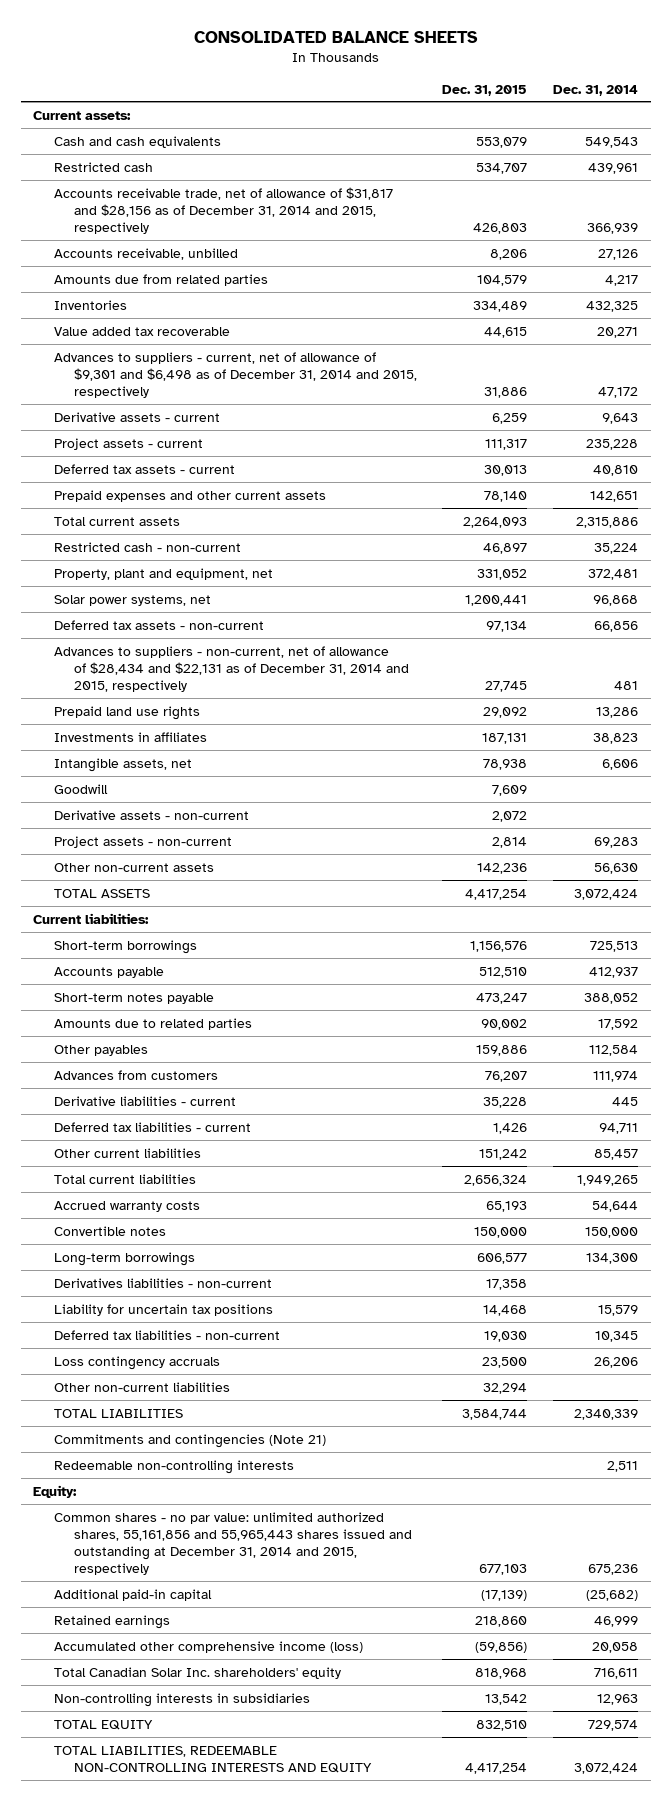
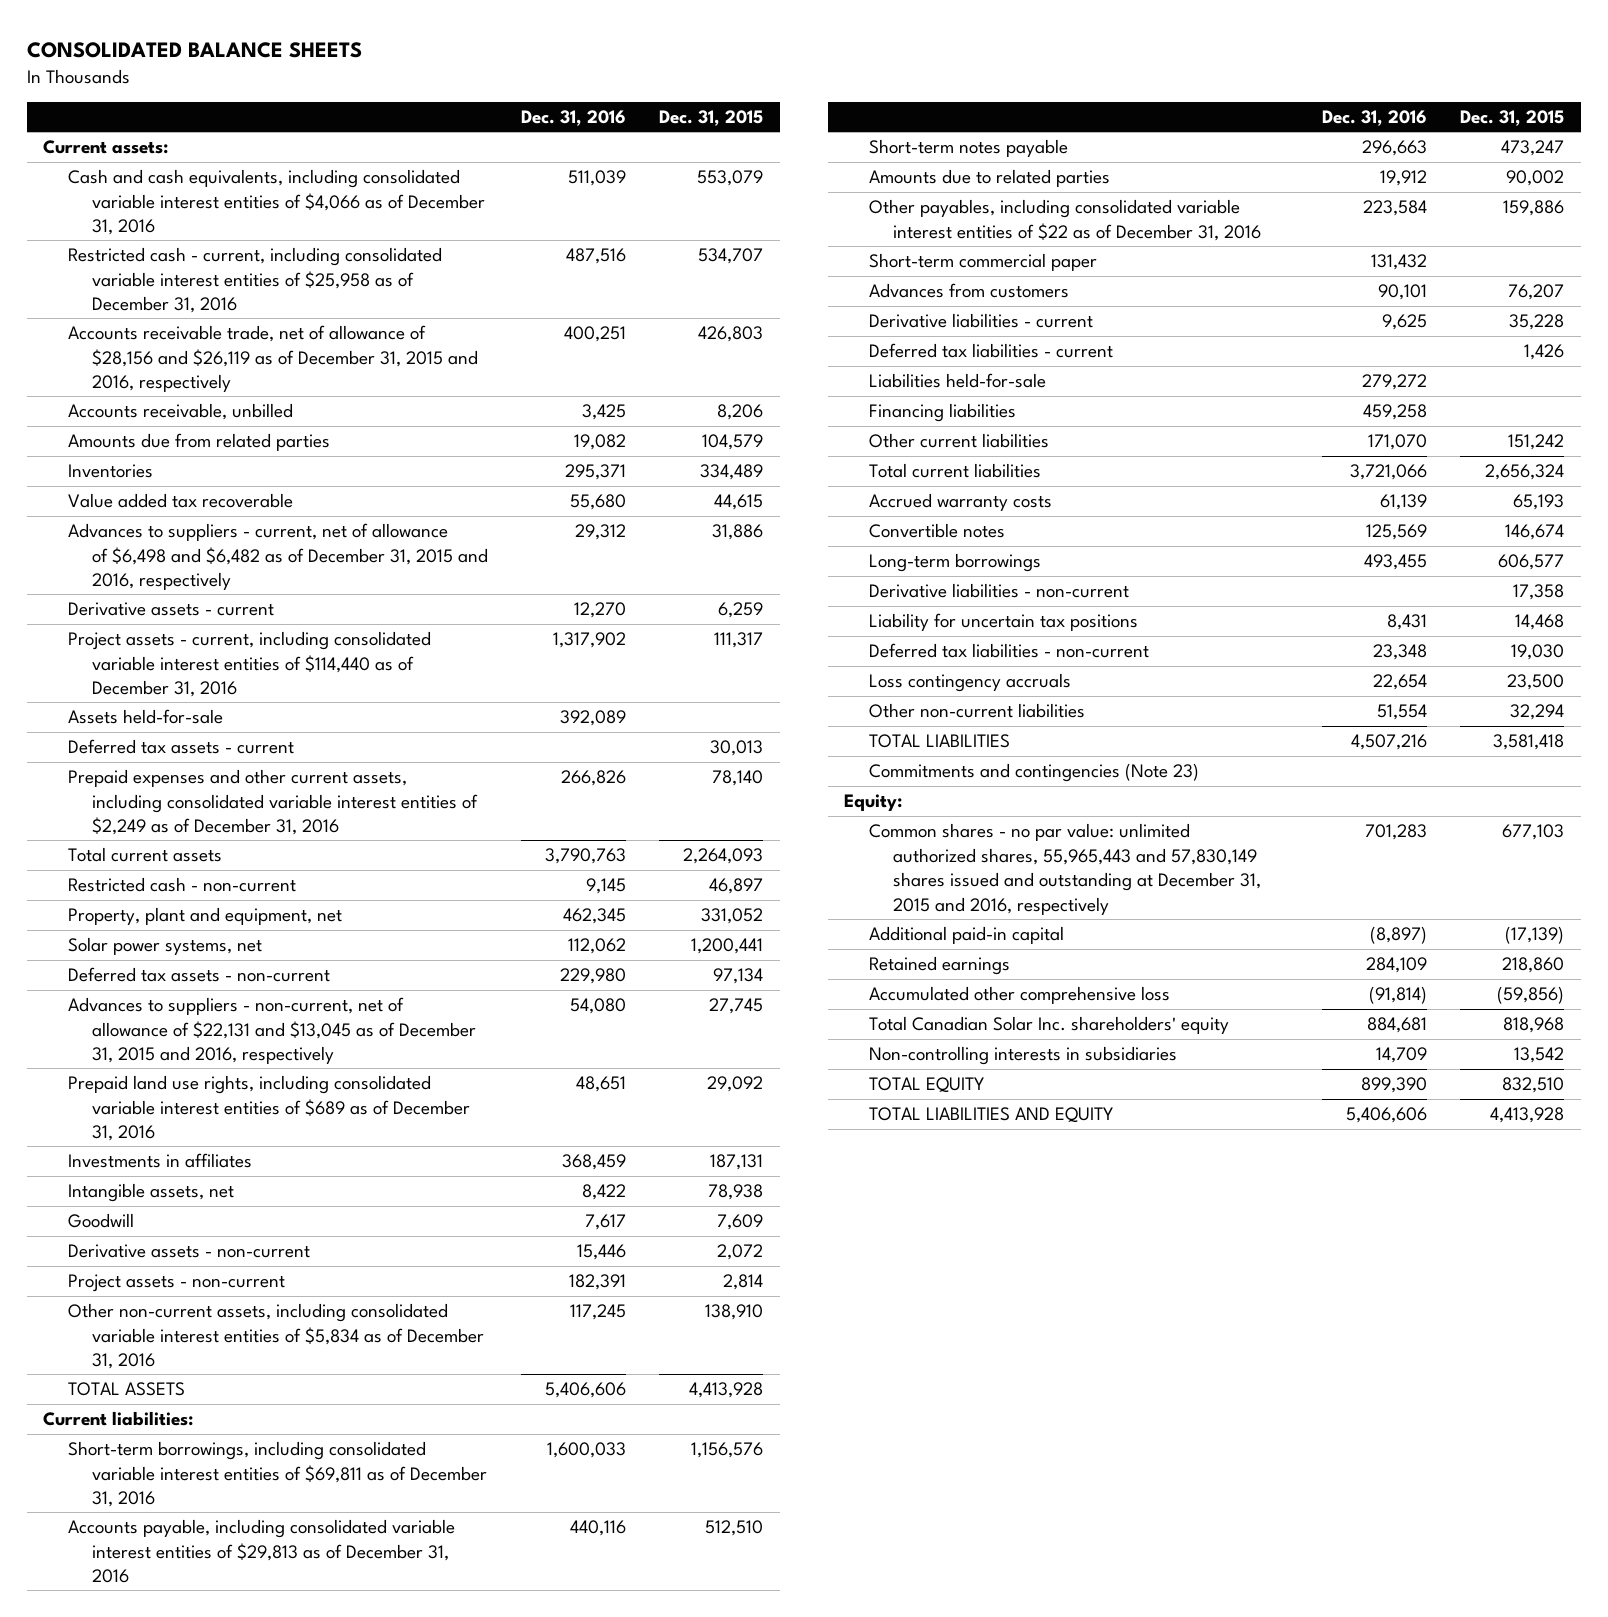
[552,84,638,96] Dec. 31, 2014 -> none
none -> [521,109,627,126] Dec. 31, 2016
[53,135,221,148] Cash and cash equivalents -> [67,169,485,236] Cash and cash equivalents, including consolidated variable interest entities of $4,066 as of December 31, 2016
[53,161,153,172] Restricted cash -> [67,247,442,314] Restricted cash - current, including consolidated variable interest entities of $25,958 as of December 31, 2016
[53,186,393,234] Accounts receivable trade, net of allowance of $31,817 and $28,156 as of December 31, 2014 and 2015, respectively -> [67,325,478,393] Accounts receivable trade, net of allowance of $28,156 and $26,119 as of December 31, 2015 and 2016, respectively
[53,351,418,398] Advances to suppliers - current, net of allowance of $9,301 and $6,498 as of December 31, 2014 and 2015, respectively -> [67,523,488,591] Advances to suppliers - current, net of allowance of $6,498 and $6,482 as of December 31, 2015 and 2016, respectively
[53,437,203,450] Project assets - current -> [67,631,431,698] Project assets - current, including consolidated variable interest entities of $114,440 as of December 31, 2016
none -> [67,709,223,725] Assets held-for-sale
[53,489,326,502] Prepaid expenses and other current assets -> [67,769,478,836] Prepaid expenses and other current assets, including consolidated variable interest entities of $2,249 as of December 31, 2016
[53,645,410,692] Advances to suppliers - non-current, net of allowance of $28,434 and $22,131 as of December 31, 2014 and 2015, respectively -> [67,997,476,1065] Advances to suppliers - non-current, net of allowance of $22,131 and $13,045 as of December 31, 2015 and 2016, respectively
[53,705,200,720] Prepaid land use rights -> [67,1075,470,1142] Prepaid land use rights, including consolidated variable interest entities of $689 as of December 31, 2016
[53,862,214,872] Other non-current assets -> [67,1303,484,1370] Other non-current assets, including consolidated variable interest entities of $5,834 as of December 31, 2016
[477,862,528,874] 142,236 -> [705,1304,764,1321] 138,910
[465,888,528,900] 4,417,254 -> [689,1382,764,1399] 4,413,928
[53,939,197,954] Short-term borrowings -> [67,1441,487,1508] Short-term borrowings, including consolidated variable interest entities of $69,811 as of December 31, 2016
[53,966,164,978] Accounts payable -> [67,1519,455,1584] Accounts payable, including consolidated variable interest entities of $29,813 as of December 31, 2016
[53,1044,148,1056] Other payables -> [868,199,1261,241] Other payables, including consolidated variable interest entities of $22 as of December 31, 2016
none -> [868,253,1097,272] Short-term commercial paper
none -> [868,373,1046,389] Liabilities held-for-sale
none -> [868,403,1016,423] Financing liabilities
[474,1226,528,1238] 150,000 -> [1505,524,1565,541] 146,674
[53,1277,272,1288] Derivatives liabilities - non-current -> [868,583,1129,599] Derivative liabilities - non-current
[53,1459,294,1474] Redeemable non-controlling interests -> none
[462,1408,528,1420] 3,584,744 -> [1493,734,1565,751] 3,581,418
[53,1433,326,1448] Commitments and contingencies (Note 21) -> [868,763,1199,783] Commitments and contingencies (Note 23)
[53,1511,413,1575] Common shares - no par value: unlimited authorized shares, 55,161,856 and 55,965,443 shares issued and outstanding at December 31, 2014 and 2015, respectively -> [868,823,1261,915] Common shares - no par value: unlimited authorized shares, 55,965,443 and 57,830,149 shares issued and outstanding at December 31, 2015 and 2016, respectively
[53,1640,363,1653] Accumulated other comprehensive income (loss) -> [868,986,1170,1005] Accumulated other comprehensive loss
[53,1745,373,1773] TOTAL LIABILITIES, REDEEMABLE NON-CONTROLLING INTERESTS AND EQUITY -> [868,1107,1113,1124] TOTAL LIABILITIES AND EQUITY
[465,1762,528,1774] 4,417,254 -> [1490,1107,1565,1124] 4,413,928

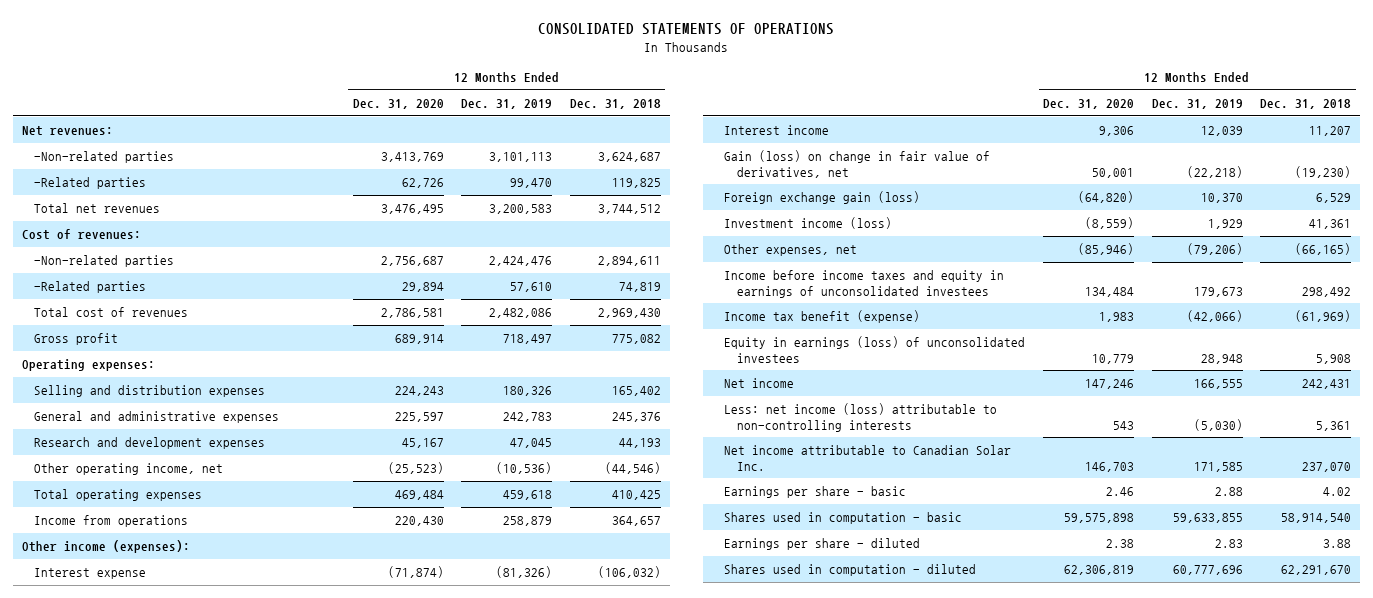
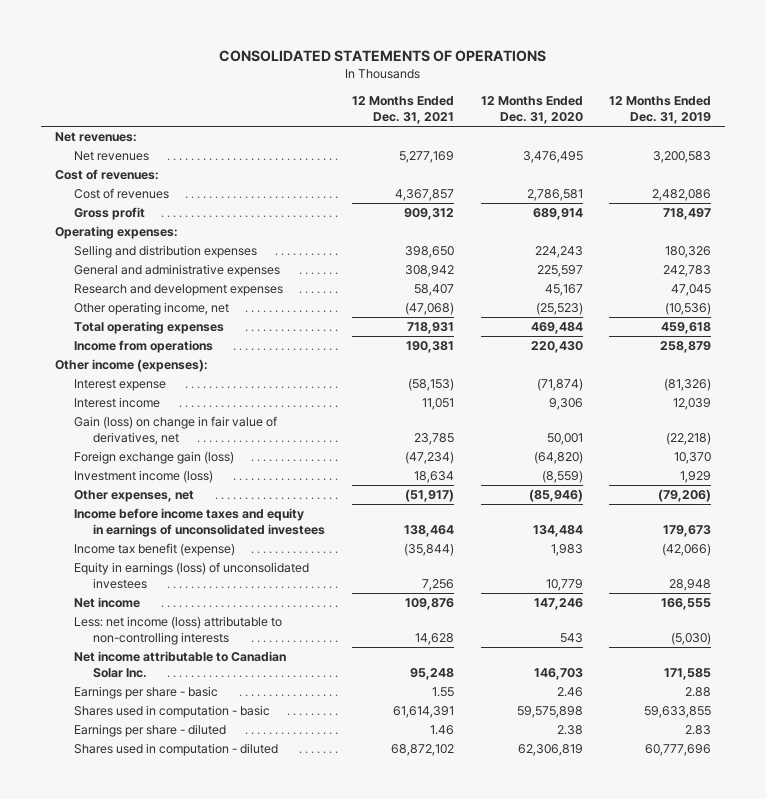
[570,98,662,109] Dec. 31, 2018 -> none
none -> [351,96,454,124] 12 Months Ended Dec. 31, 2021
[33,151,174,164] -Non-related parties -> none
[33,177,146,190] -Related parties -> none
[33,203,160,214] Total net revenues -> [73,151,149,162] Net revenues
[33,255,174,268] -Non-related parties -> none
[33,281,146,294] -Related parties -> none
[33,307,188,318] Total cost of revenues -> [73,188,169,200] Cost of revenues

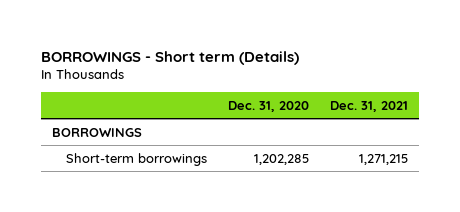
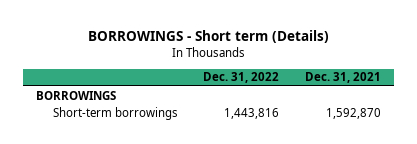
[228,100,310,112] Dec. 31, 2020 -> none
none -> [203,72,280,84] Dec. 31, 2022
[359,153,409,165] 1,271,215 -> [326,107,382,119] 1,592,870

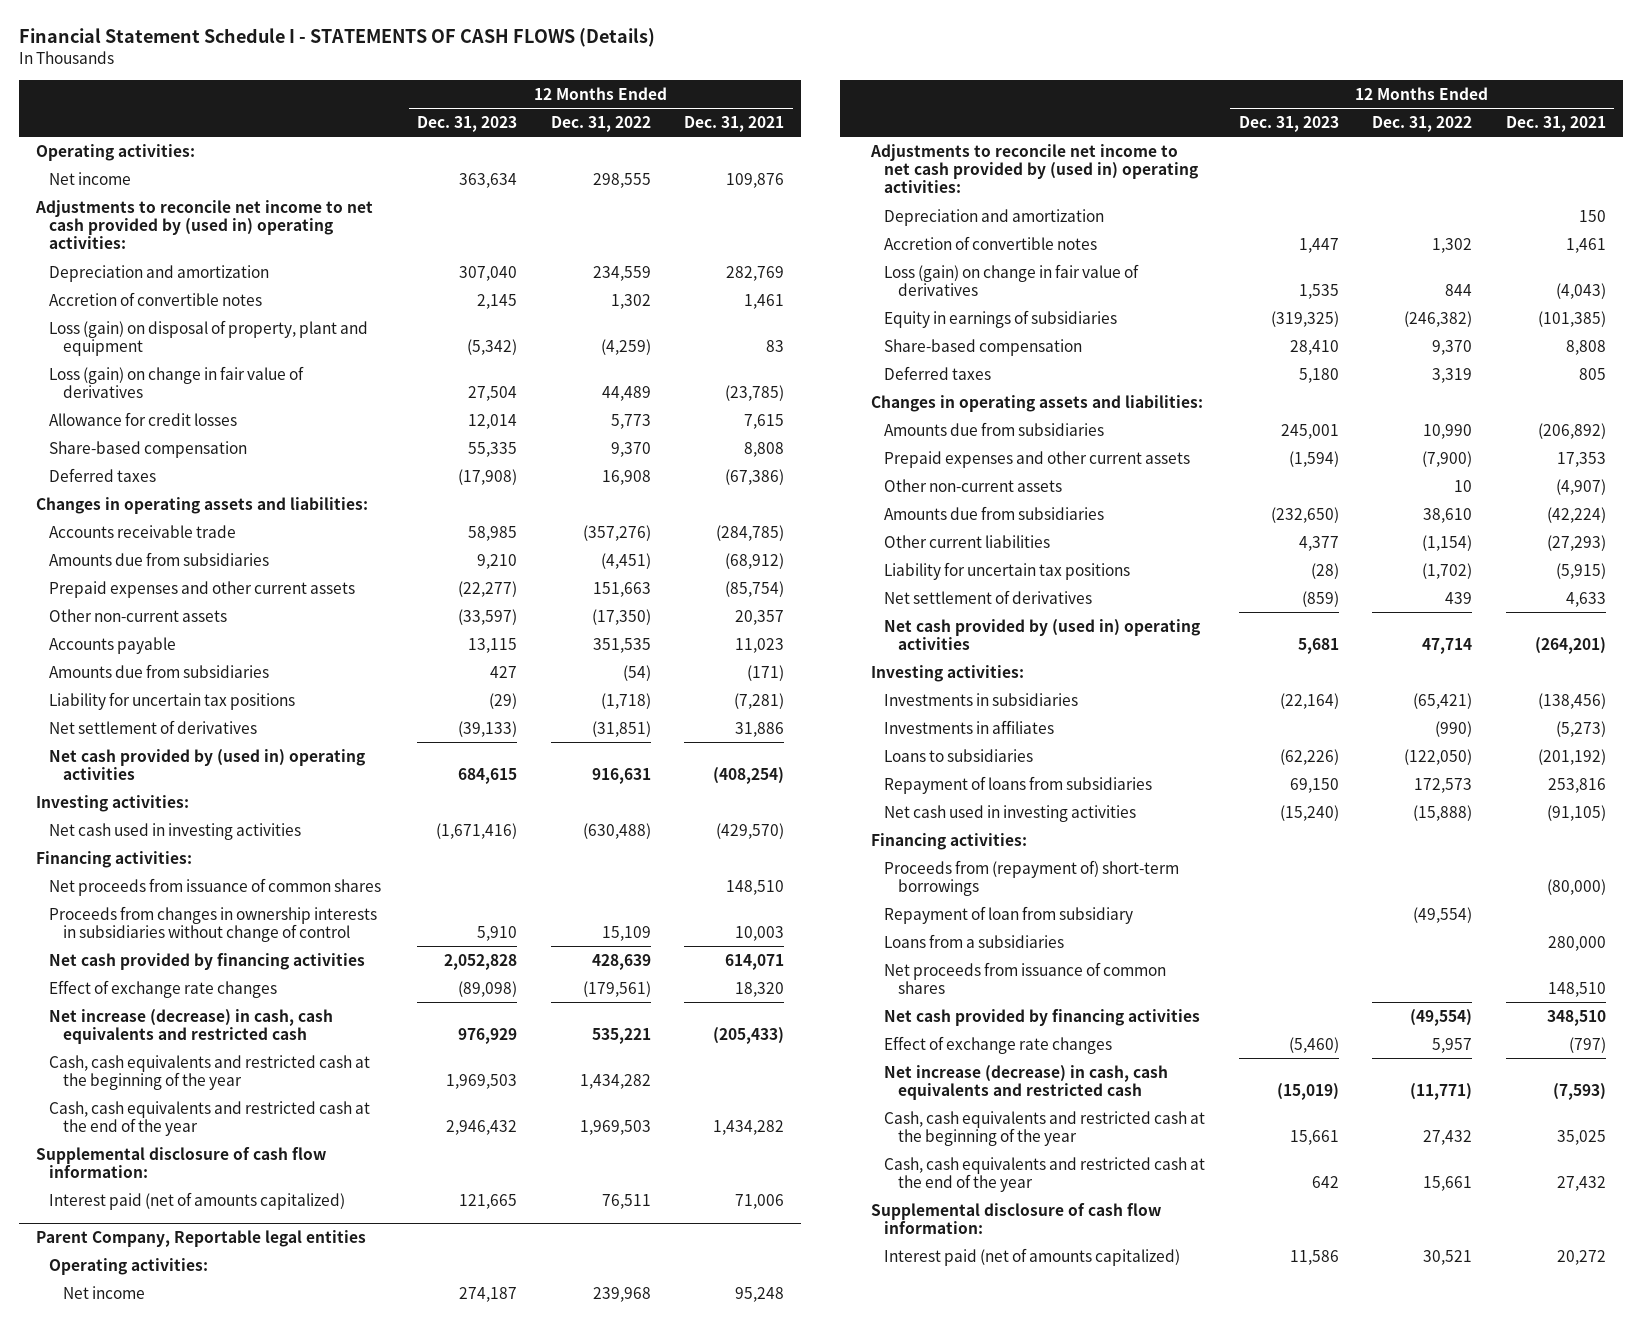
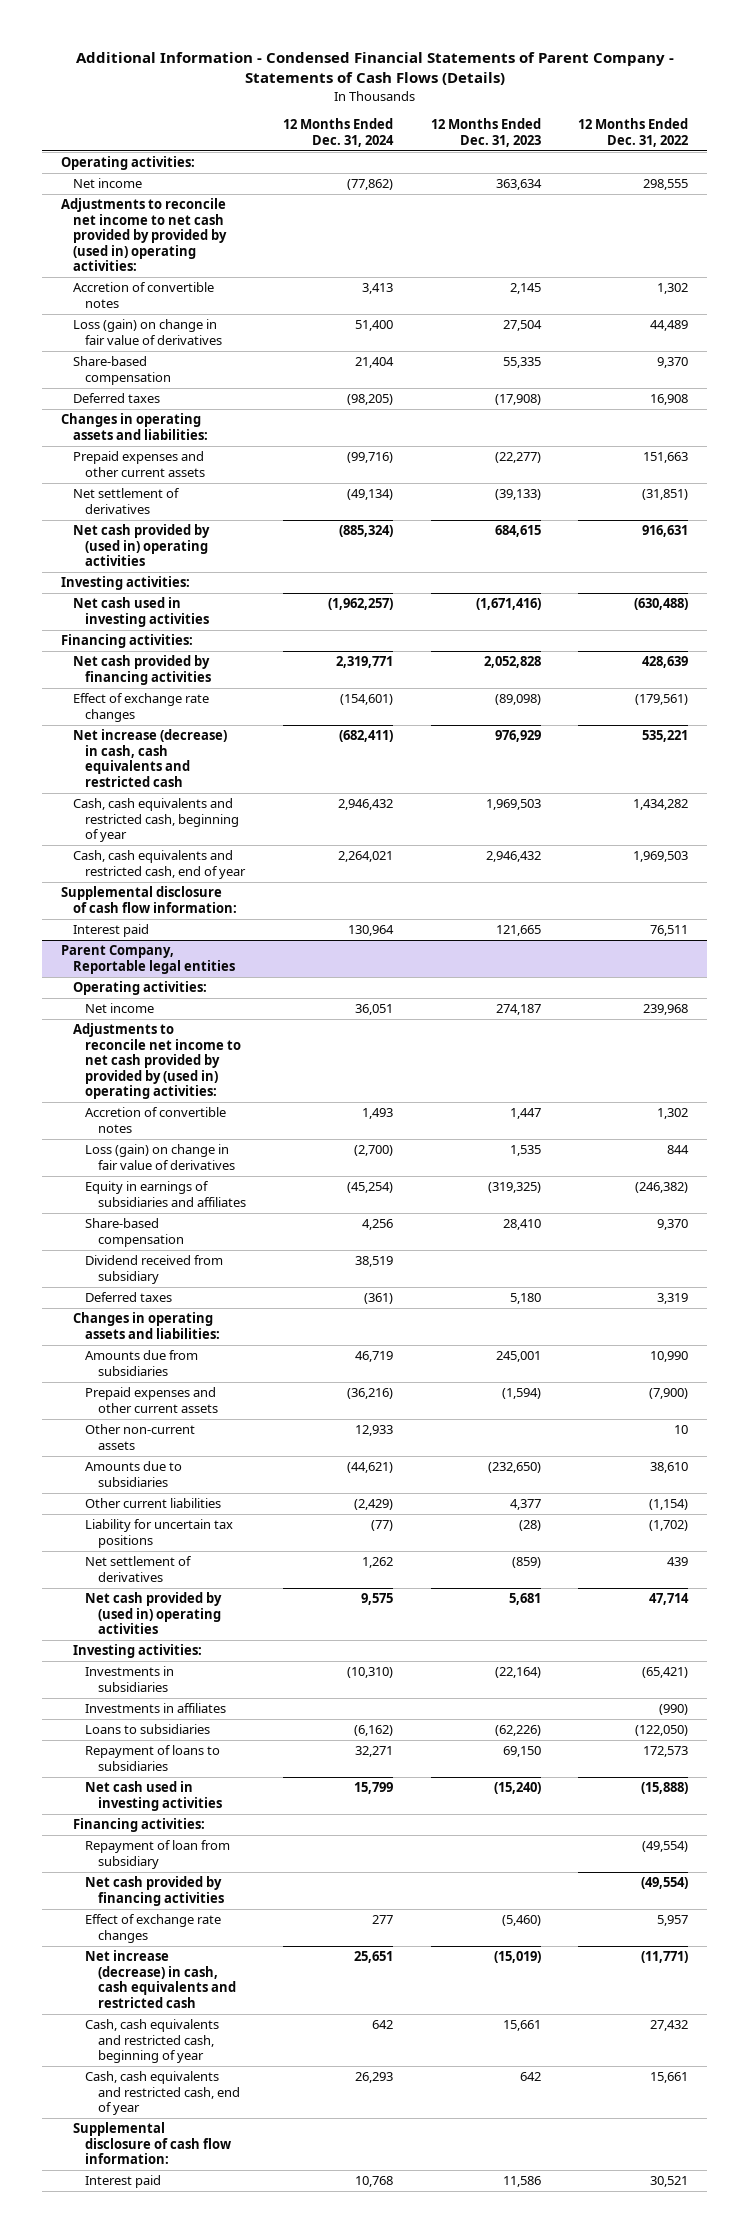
[18,28,655,48] Financial Statement Schedule I - STATEMENTS OF CASH FLOWS (Details) -> [75,51,674,86] Additional Information - Condensed Financial Statements of Parent Company - Statements of Cash Flows (Details)
[684,116,785,133] Dec. 31, 2021 -> none
none -> [283,118,395,147] 12 Months Ended Dec. 31, 2024
[49,264,270,282] Depreciation and amortization -> none
[34,199,373,250] Adjustments to reconcile net income to net cash provided by (used in) operating activities: -> [61,198,228,272] Adjustments to reconcile net income to net cash provided by provided by (used in) operating activities:
[49,319,369,356] Loss (gain) on disposal of property, plant and equipment -> none
[49,411,238,426] Allowance for credit losses -> none
[49,524,237,538] Accounts receivable trade -> none
[49,551,270,566] Amounts due from subsidiaries -> none
[49,608,228,622] Other non-current assets -> none
[49,636,177,654] Accounts payable -> none
[49,663,270,678] Amounts due from subsidiaries -> none
[49,691,296,710] Liability for uncertain tax positions -> none
[49,877,382,896] Net proceeds from issuance of common shares -> none
[49,905,378,942] Proceeds from changes in ownership interests in subsidiaries without change of control -> none
[49,1054,371,1090] Cash, cash equivalents and restricted cash at the beginning of the year -> [73,798,240,843] Cash, cash equivalents and restricted cash, beginning of year
[49,1100,371,1136] Cash, cash equivalents and restricted cash at the end of the year -> [73,850,247,879] Cash, cash equivalents and restricted cash, end of year
[49,1191,346,1210] Interest paid (net of amounts capitalized) -> [73,924,150,938] Interest paid
[884,208,1105,226] Depreciation and amortization -> none
[869,143,1199,194] Adjustments to reconcile net income to net cash provided by (used in) operating activities: -> [73,1023,242,1100] Adjustments to reconcile net income to net cash provided by provided by (used in) operating activities:
[884,309,1118,328] Equity in earnings of subsidiaries -> [85,1181,246,1207] Equity in earnings of subsidiaries and affiliates
none -> [85,1255,224,1284] Dividend received from subsidiary
[884,505,1105,520] Amounts due from subsidiaries -> [85,1461,183,1487] Amounts due to subsidiaries
[884,775,1153,794] Repayment of loans from subsidiaries -> [85,1745,221,1771] Repayment of loans to subsidiaries
[884,859,1180,896] Proceeds from (repayment of) short-term borrowings -> none
[884,933,1065,948] Loans from a subsidiaries -> none
[884,961,1167,994] Net proceeds from issuance of common shares -> none
[884,1110,1206,1146] Cash, cash equivalents and restricted cash at the beginning of the year -> [85,2019,220,2064] Cash, cash equivalents and restricted cash, beginning of year
[884,1156,1206,1192] Cash, cash equivalents and restricted cash at the end of the year -> [85,2071,240,2116] Cash, cash equivalents and restricted cash, end of year
[884,1247,1181,1266] Interest paid (net of amounts capitalized) -> [85,2175,162,2189] Interest paid

